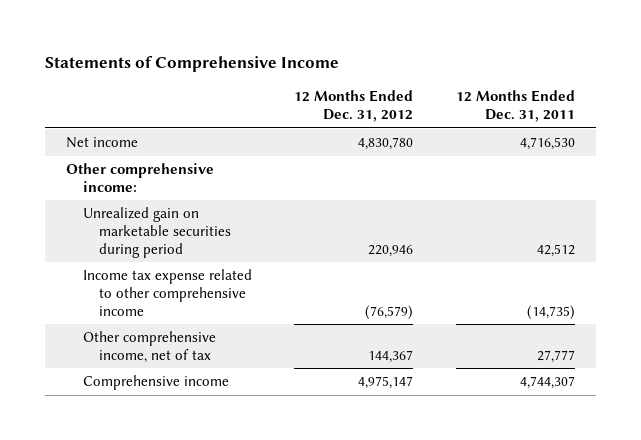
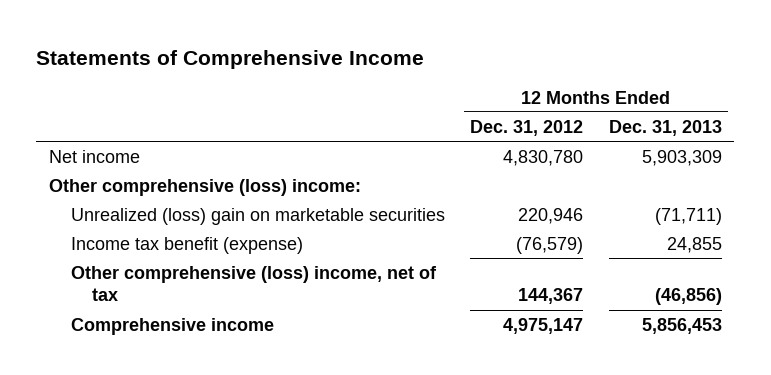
[455,90,575,123] 12 Months Ended Dec. 31, 2011 -> none
none -> [608,119,722,136] Dec. 31, 2013
[66,163,215,192] Other comprehensive income: -> [49,178,362,196] Other comprehensive (loss) income:
[82,207,231,258] Unrealized gain on marketable securities during period -> [70,207,445,225] Unrealized (loss) gain on marketable securities
[82,269,252,316] Income tax expense related to other comprehensive income -> [70,236,303,254] Income tax benefit (expense)
[82,331,216,363] Other comprehensive income, net of tax -> [70,265,437,302] Other comprehensive (loss) income, net of tax

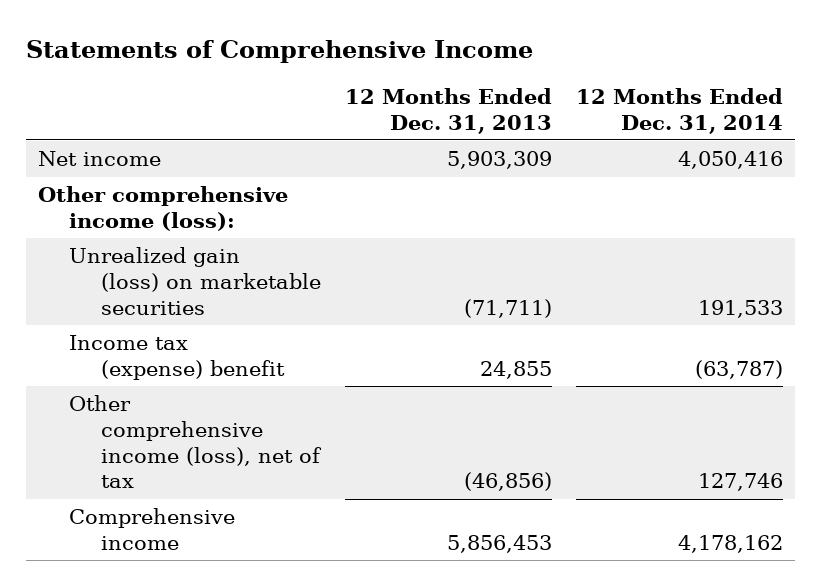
[470,119,584,136] Dec. 31, 2012 -> none
none -> [576,87,784,134] 12 Months Ended Dec. 31, 2014
[49,178,362,196] Other comprehensive (loss) income: -> [38,186,289,231] Other comprehensive income (loss):
[70,207,445,225] Unrealized (loss) gain on marketable securities -> [69,247,321,315] Unrealized gain (loss) on marketable securities
[70,236,303,254] Income tax benefit (expense) -> [69,335,285,380] Income tax (expense) benefit
[70,265,437,302] Other comprehensive (loss) income, net of tax -> [69,395,322,489] Other comprehensive income (loss), net of tax

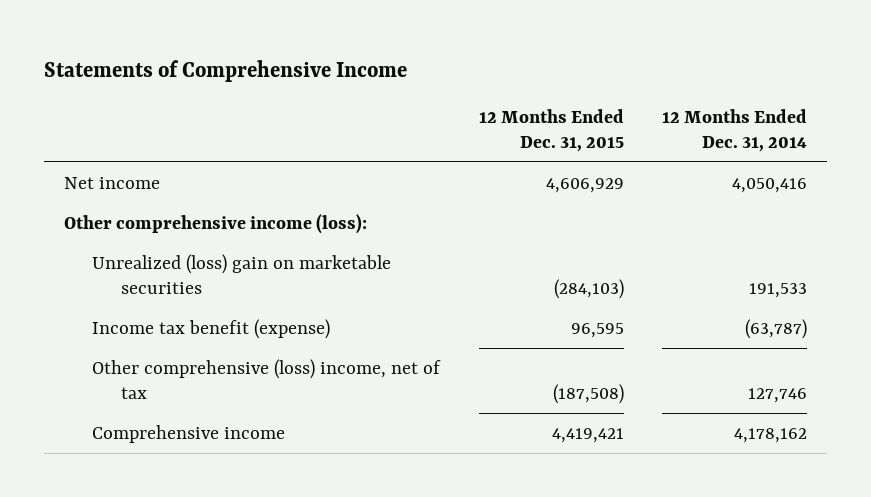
[344,87,552,134] 12 Months Ended Dec. 31, 2013 -> none
none -> [478,108,624,152] 12 Months Ended Dec. 31, 2015
[69,247,321,315] Unrealized gain (loss) on marketable securities -> [92,253,392,294] Unrealized (loss) gain on marketable securities
[69,335,285,380] Income tax (expense) benefit -> [92,318,331,339] Income tax benefit (expense)
[69,395,322,489] Other comprehensive income (loss), net of tax -> [92,358,442,399] Other comprehensive (loss) income, net of tax

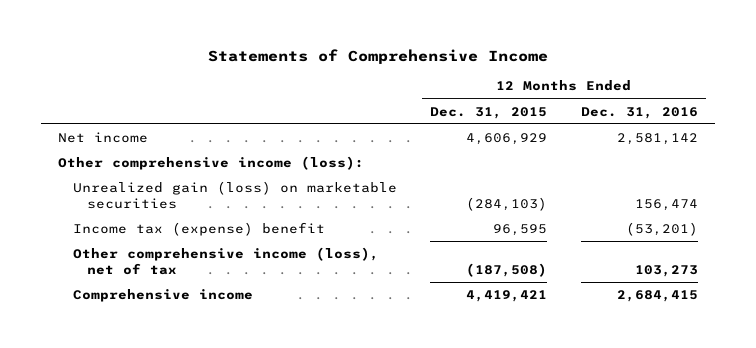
[662,108,808,152] 12 Months Ended Dec. 31, 2014 -> none
none -> [580,106,698,119] Dec. 31, 2016
[92,253,392,294] Unrealized (loss) gain on marketable securities -> [72,181,397,209] Unrealized gain (loss) on marketable securities
[92,318,331,339] Income tax benefit (expense) -> [72,222,325,237] Income tax (expense) benefit
[92,358,442,399] Other comprehensive (loss) income, net of tax -> [72,247,379,275] Other comprehensive income (loss), net of tax

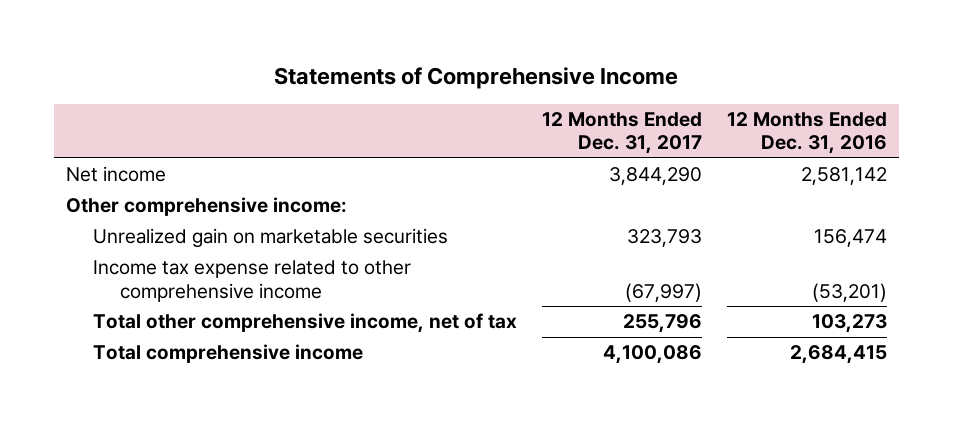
[430,106,548,119] Dec. 31, 2015 -> none
none -> [541,111,702,155] 12 Months Ended Dec. 31, 2017
[57,156,364,171] Other comprehensive income (loss): -> [66,197,348,217] Other comprehensive income:
[72,181,397,209] Unrealized gain (loss) on marketable securities -> [93,228,449,249] Unrealized gain on marketable securities
[72,222,325,237] Income tax (expense) benefit -> [93,260,412,302] Income tax expense related to other comprehensive income
[72,247,379,275] Other comprehensive income (loss), net of tax -> [93,313,518,334] Total other comprehensive income, net of tax
[72,289,253,303] Comprehensive income -> [93,344,364,364] Total comprehensive income

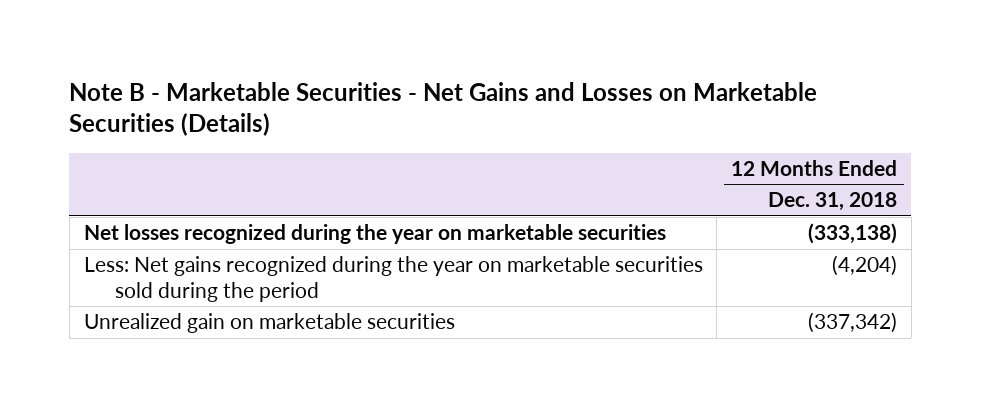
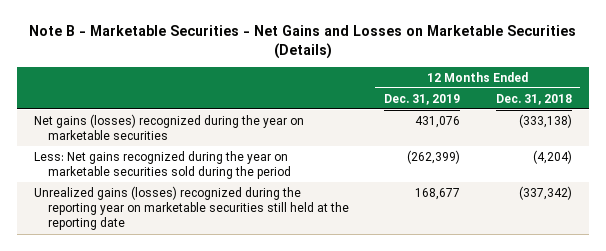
none -> [384,93,461,105] Dec. 31, 2019
[83,224,666,245] Net losses recognized during the year on marketable securities -> [34,113,305,141] Net gains (losses) recognized during the year on marketable securities
[83,313,455,334] Unrealized gain on marketable securities -> [34,185,349,231] Unrealized gains (losses) recognized during the reporting year on marketable securities still held at the reporting date

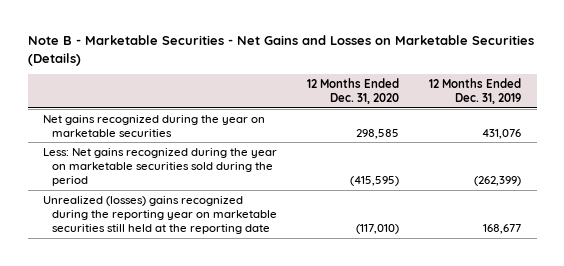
[495,93,572,105] Dec. 31, 2018 -> none
none -> [307,78,400,105] 12 Months Ended Dec. 31, 2020
[34,113,305,141] Net gains (losses) recognized during the year on marketable securities -> [42,114,265,137] Net gains recognized during the year on marketable securities
[34,185,349,231] Unrealized gains (losses) recognized during the reporting year on marketable securities still held at the reporting date -> [42,195,277,235] Unrealized (losses) gains recognized during the reporting year on marketable securities still held at the reporting date

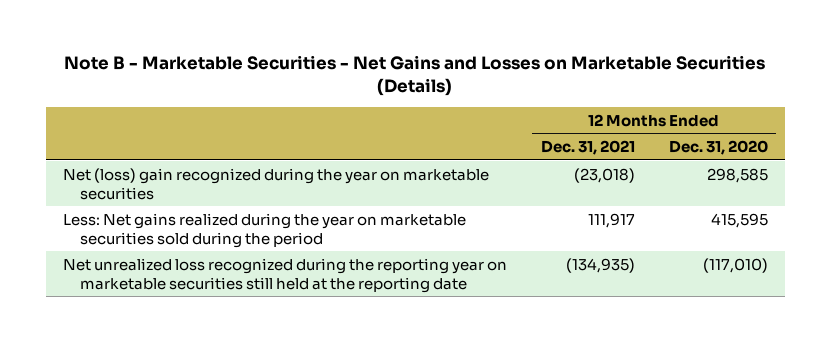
[429,78,522,105] 12 Months Ended Dec. 31, 2019 -> none
none -> [540,140,635,156] Dec. 31, 2021
[42,114,265,137] Net gains recognized during the year on marketable securities -> [62,167,489,200] Net (loss) gain recognized during the year on marketable securities
[42,147,277,187] Less: Net gains recognized during the year on marketable securities sold during the period -> [62,212,466,248] Less: Net gains realized during the year on marketable securities sold during the period
[350,176,400,187] (415,595) -> [710,212,768,228] 415,595
[42,195,277,235] Unrealized (losses) gains recognized during the reporting year on marketable securities still held at the reporting date -> [62,257,507,293] Net unrealized loss recognized during the reporting year on marketable securities still held at the reporting date

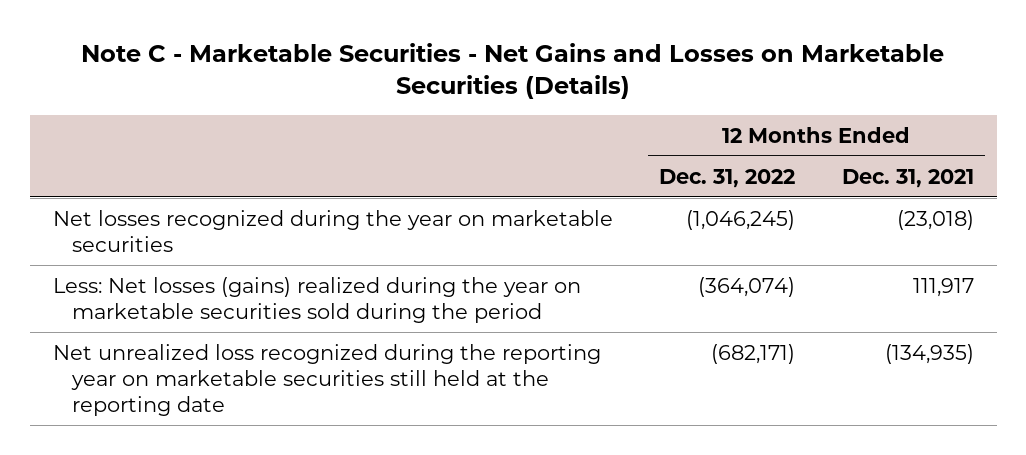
[64,54,766,97] Note B - Marketable Securities - Net Gains and Losses on Marketable Securities (Details) -> [81,42,945,100] Note C - Marketable Securities - Net Gains and Losses on Marketable Securities (Details)
[668,140,768,156] Dec. 31, 2020 -> none
none -> [659,168,796,188] Dec. 31, 2022
[62,167,489,200] Net (loss) gain recognized during the year on marketable securities -> [52,209,613,252] Net losses recognized during the year on marketable securities
[62,212,466,248] Less: Net gains realized during the year on marketable securities sold during the period -> [52,276,581,323] Less: Net losses (gains) realized during the year on marketable securities sold during the period

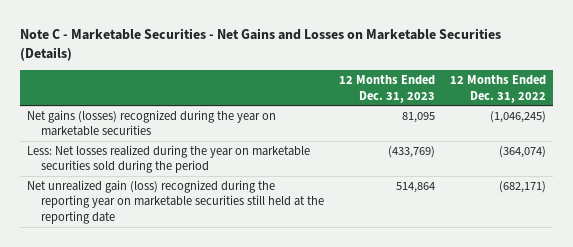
[841,168,974,188] Dec. 31, 2021 -> none
none -> [339,74,436,103] 12 Months Ended Dec. 31, 2023
[52,209,613,252] Net losses recognized during the year on marketable securities -> [27,109,277,137] Net gains (losses) recognized during the year on marketable securities
[52,276,581,323] Less: Net losses (gains) realized during the year on marketable securities sold during the period -> [27,144,311,174] Less: Net losses realized during the year on marketable securities sold during the period
[52,343,601,417] Net unrealized loss recognized during the reporting year on marketable securities still held at the reporting date -> [27,179,325,225] Net unrealized gain (loss) recognized during the reporting year on marketable securities still held at the reporting date

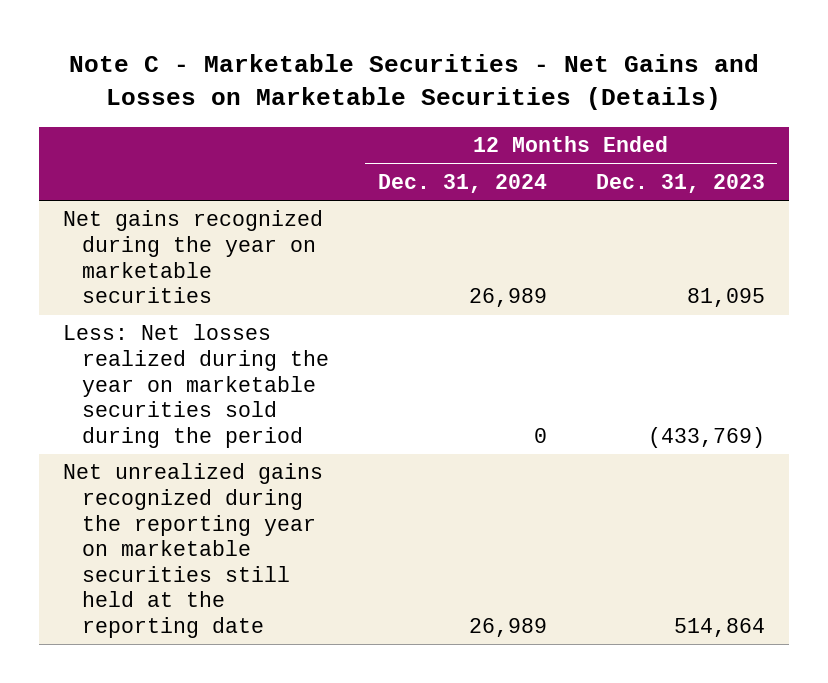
[450,74,547,103] 12 Months Ended Dec. 31, 2022 -> none
none -> [377,173,547,193] Dec. 31, 2024
[27,109,277,137] Net gains (losses) recognized during the year on marketable securities -> [63,210,324,304] Net gains recognized during the year on marketable securities
[27,179,325,225] Net unrealized gain (loss) recognized during the reporting year on marketable securities still held at the reporting date -> [63,463,324,639] Net unrealized gains recognized during the reporting year on marketable securities still held at the reporting date

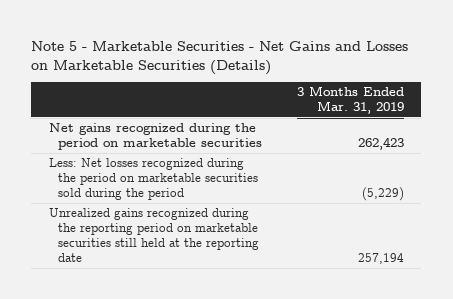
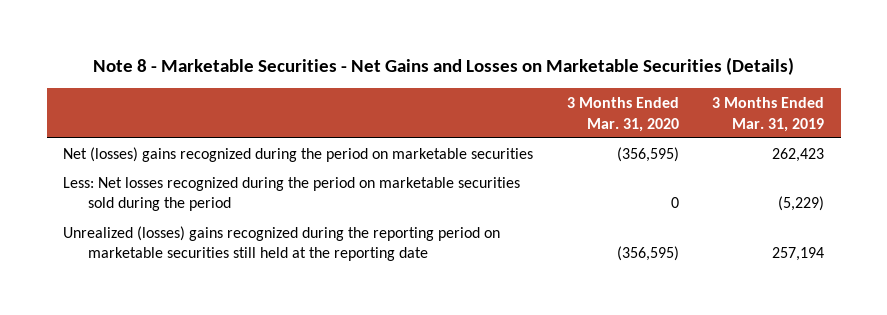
[31,40,409,75] Note 5 - Marketable Securities - Net Gains and Losses on Marketable Securities (Details) -> [92,56,794,75] Note 8 - Marketable Securities - Net Gains and Losses on Marketable Securities (Details)
none -> [566,96,679,132] 3 Months Ended Mar. 31, 2020
[48,123,262,151] Net gains recognized during the period on marketable securities -> [63,146,534,162] Net (losses) gains recognized during the period on marketable securities
[48,208,259,262] Unrealized gains recognized during the reporting period on marketable securities still held at the reporting date -> [63,225,501,262] Unrealized (losses) gains recognized during the reporting period on marketable securities still held at the reporting date

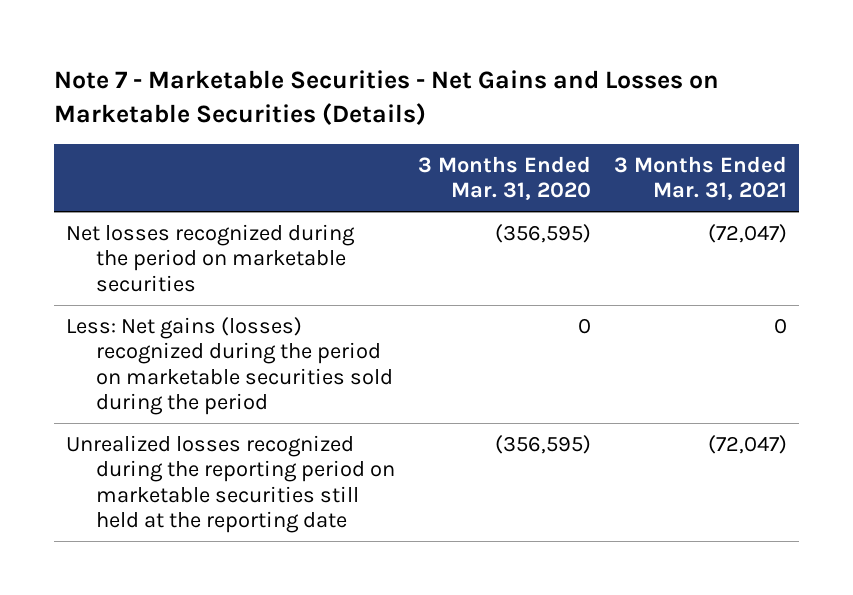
[92,56,794,75] Note 8 - Marketable Securities - Net Gains and Losses on Marketable Securities (Details) -> [54,70,720,126] Note 7 - Marketable Securities - Net Gains and Losses on Marketable Securities (Details)
[712,96,825,132] 3 Months Ended Mar. 31, 2019 -> none
none -> [614,155,788,201] 3 Months Ended Mar. 31, 2021
[63,146,534,162] Net (losses) gains recognized during the period on marketable securities -> [65,223,355,292] Net losses recognized during the period on marketable securities
[63,176,521,212] Less: Net losses recognized during the period on marketable securities sold during the period -> [65,316,393,416] Less: Net gains (losses) recognized during the period on marketable securities sold during the period
[63,225,501,262] Unrealized (losses) gains recognized during the reporting period on marketable securities still held at the reporting date -> [65,434,395,534] Unrealized losses recognized during the reporting period on marketable securities still held at the reporting date

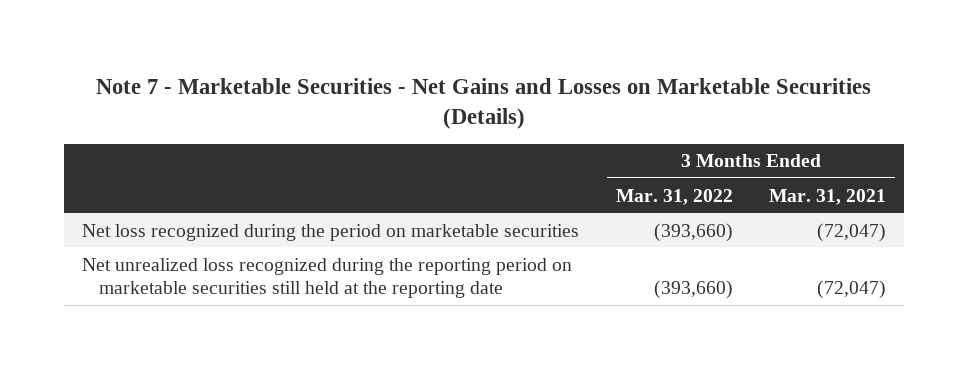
[418,155,592,201] 3 Months Ended Mar. 31, 2020 -> none
none -> [615,188,733,205] Mar. 31, 2022
[65,316,393,416] Less: Net gains (losses) recognized during the period on marketable securities sold during the period -> none
[65,223,355,292] Net losses recognized during the period on marketable securities -> [82,223,580,241] Net loss recognized during the period on marketable securities
[65,434,395,534] Unrealized losses recognized during the reporting period on marketable securities still held at the reporting date -> [82,257,573,299] Net unrealized loss recognized during the reporting period on marketable securities still held at the reporting date

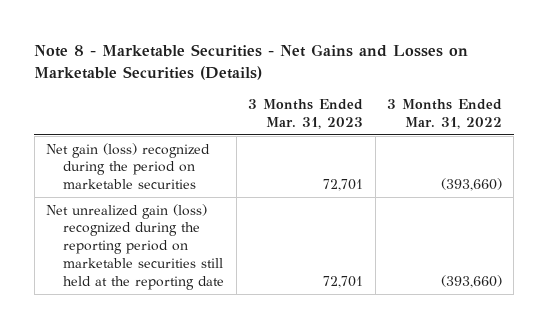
[96,78,872,130] Note 7 - Marketable Securities - Net Gains and Losses on Marketable Securities (Details) -> [34,43,469,80] Note 8 - Marketable Securities - Net Gains and Losses on Marketable Securities (Details)
[769,188,887,205] Mar. 31, 2021 -> none
none -> [248,99,364,129] 3 Months Ended Mar. 31, 2023
[82,223,580,241] Net loss recognized during the period on marketable securities -> [45,142,210,190] Net gain (loss) recognized during the period on marketable securities
[82,257,573,299] Net unrealized loss recognized during the reporting period on marketable securities still held at the reporting date -> [45,203,225,290] Net unrealized gain (loss) recognized during the reporting period on marketable securities still held at the reporting date

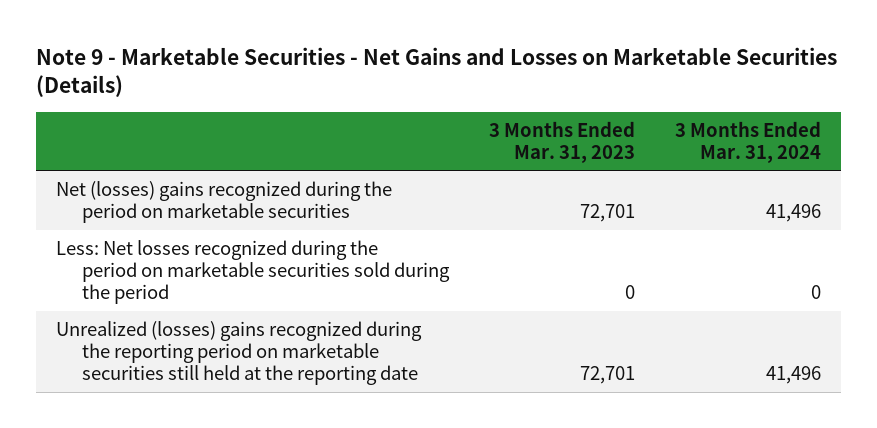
[34,43,469,80] Note 8 - Marketable Securities - Net Gains and Losses on Marketable Securities (Details) -> [35,46,837,98] Note 9 - Marketable Securities - Net Gains and Losses on Marketable Securities (Details)
[387,99,503,129] 3 Months Ended Mar. 31, 2022 -> none
none -> [675,120,822,163] 3 Months Ended Mar. 31, 2024
[45,142,210,190] Net gain (loss) recognized during the period on marketable securities -> [56,181,393,224] Net (losses) gains recognized during the period on marketable securities
none -> [56,240,450,305] Less: Net losses recognized during the period on marketable securities sold during the period
[45,203,225,290] Net unrealized gain (loss) recognized during the reporting period on marketable securities still held at the reporting date -> [56,321,423,386] Unrealized (losses) gains recognized during the reporting period on marketable securities still held at the reporting date

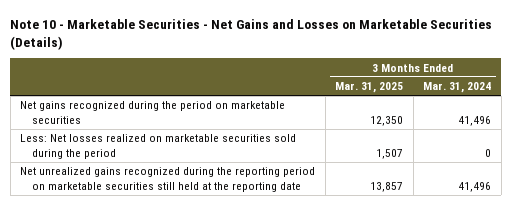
[35,46,837,98] Note 9 - Marketable Securities - Net Gains and Losses on Marketable Securities (Details) -> [10,18,493,50] Note 10 - Marketable Securities - Net Gains and Losses on Marketable Securities (Details)
[488,120,635,163] 3 Months Ended Mar. 31, 2023 -> none
none -> [335,82,404,94] Mar. 31, 2025
[56,181,393,224] Net (losses) gains recognized during the period on marketable securities -> [20,101,286,124] Net gains recognized during the period on marketable securities
[56,240,450,305] Less: Net losses recognized during the period on marketable securities sold during the period -> [20,134,297,159] Less: Net losses realized on marketable securities sold during the period
[56,321,423,386] Unrealized (losses) gains recognized during the reporting period on marketable securities still held at the reporting date -> [20,167,316,192] Net unrealized gains recognized during the reporting period on marketable securities still held at the reporting date

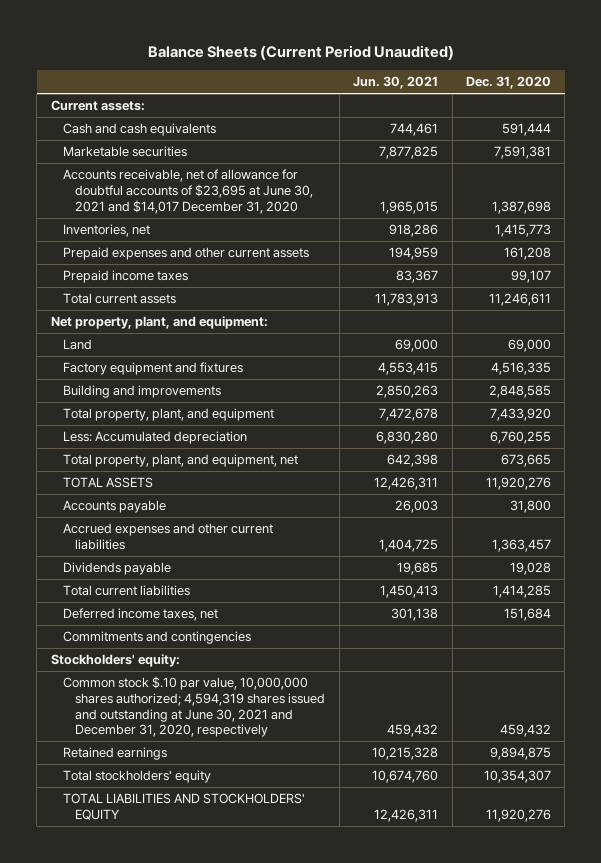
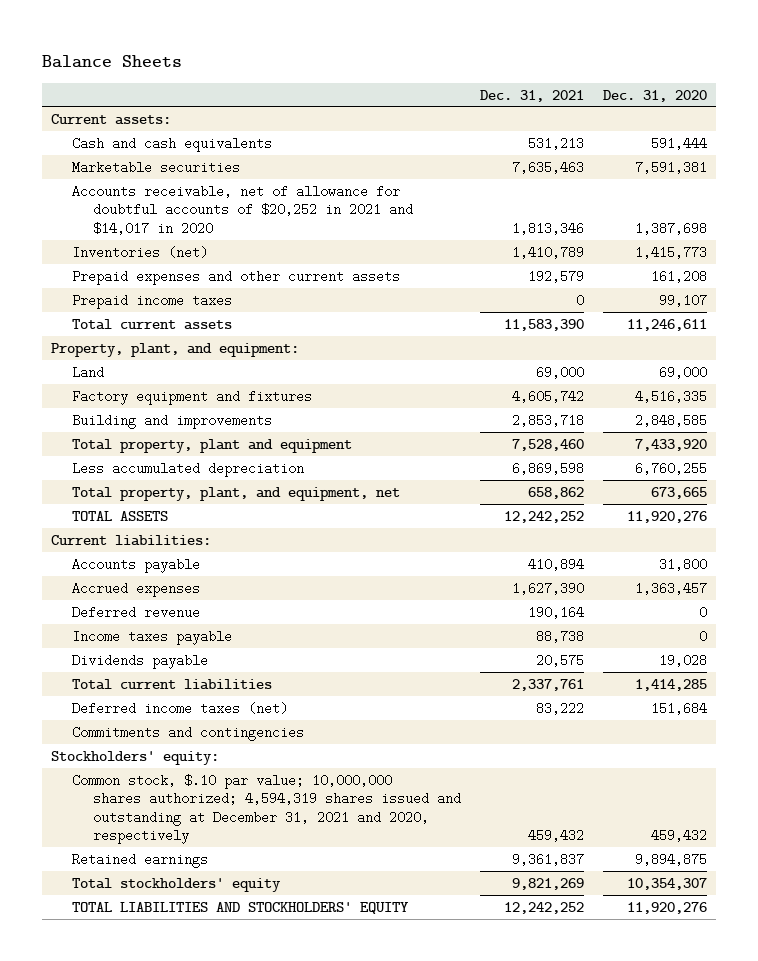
[147,44,454,60] Balance Sheets (Current Period Unaudited) -> [41,54,182,68] Balance Sheets
[353,75,439,89] Jun. 30, 2021 -> none
none -> [479,89,584,102] Dec. 31, 2021
[62,169,314,214] Accounts receivable, net of allowance for doubtful accounts of $23,695 at June 30, 2021 and $14,017 December 31, 2020 -> [72,184,414,235] Accounts receivable, net of allowance for doubtful accounts of $20,252 in 2021 and $14,017 in 2020
[62,224,150,238] Inventories, net -> [72,245,209,259] Inventories (net)
[50,316,268,330] Net property, plant, and equipment: -> [50,342,299,357] Property, plant, and equipment:
[62,408,274,422] Total property, plant, and equipment -> [72,438,353,453] Total property, plant and equipment
[62,431,247,445] Less: Accumulated depreciation -> [72,461,305,477] Less accumulated depreciation
none -> [50,534,211,546] Current liabilities:
[62,523,273,550] Accrued expenses and other current liabilities -> [72,581,201,597] Accrued expenses
none -> [72,605,201,619] Deferred revenue
none -> [72,629,233,645] Income taxes payable
[62,608,218,622] Deferred income taxes, net -> [72,701,289,715] Deferred income taxes (net)
[62,676,326,738] Common stock $.10 par value, 10,000,000 shares authorized; 4,594,319 shares issued and outstanding at June 30, 2021 and December 31, 2020, respectively -> [72,773,462,845] Common stock, $.10 par value; 10,000,000 shares authorized; 4,594,319 shares issued and outstanding at December 31, 2021 and 2020, respectively

